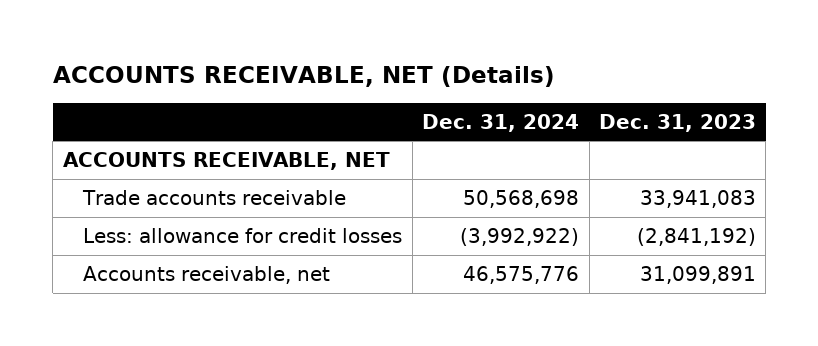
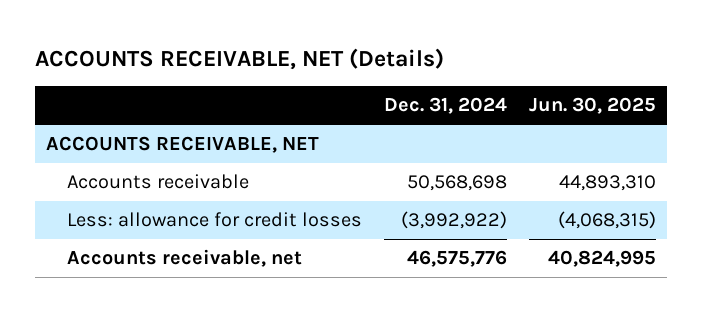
[598,113,756,132] Dec. 31, 2023 -> none
none -> [529,97,657,115] Jun. 30, 2025
[82,190,347,206] Trade accounts receivable -> [67,174,250,190] Accounts receivable

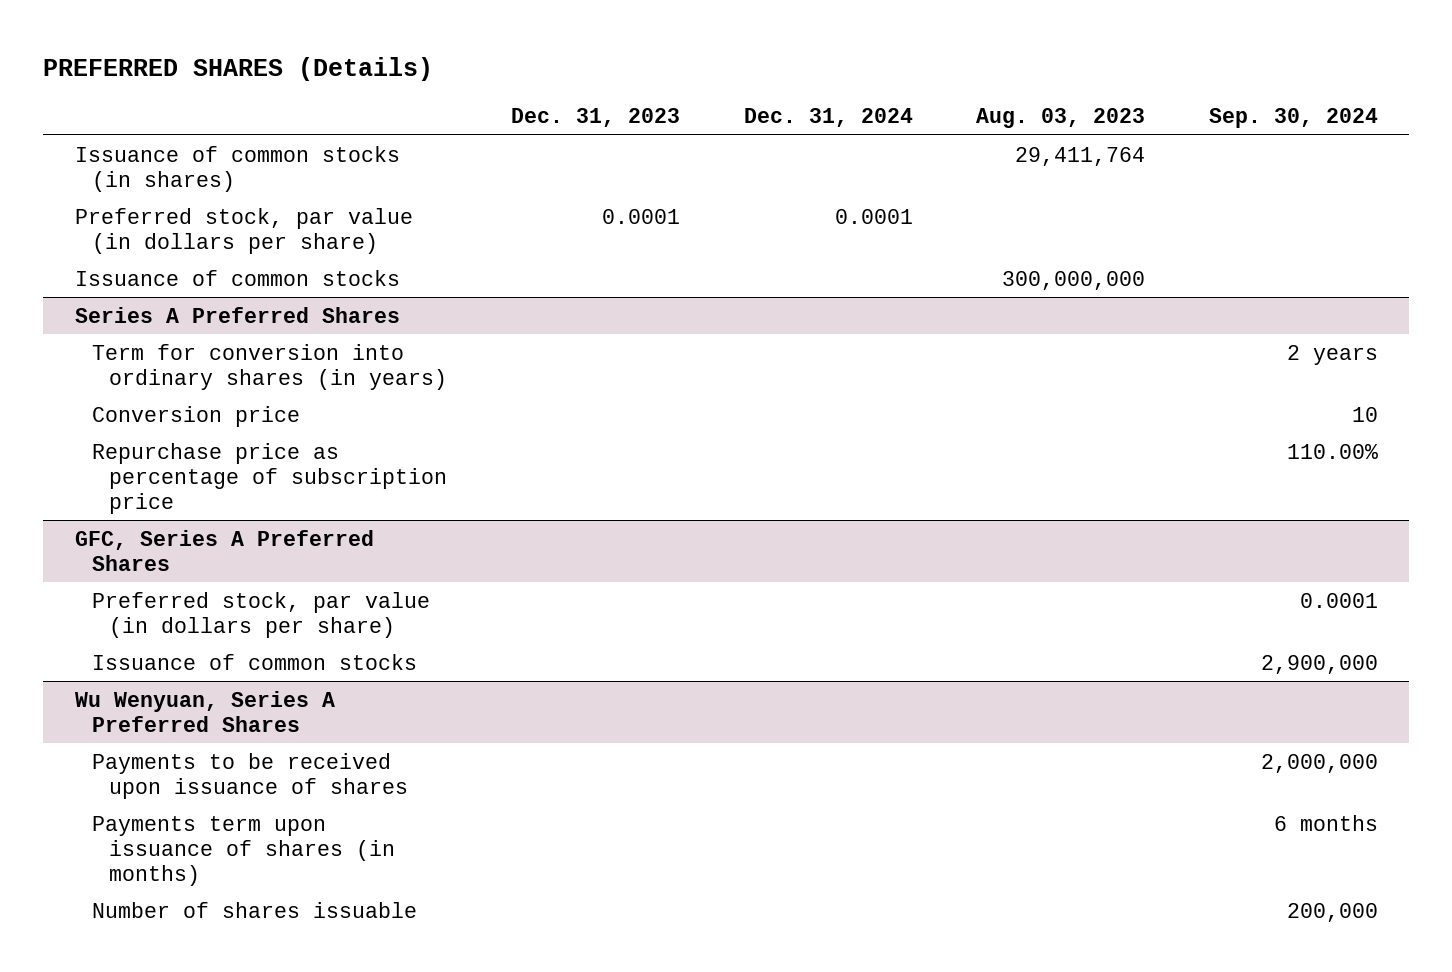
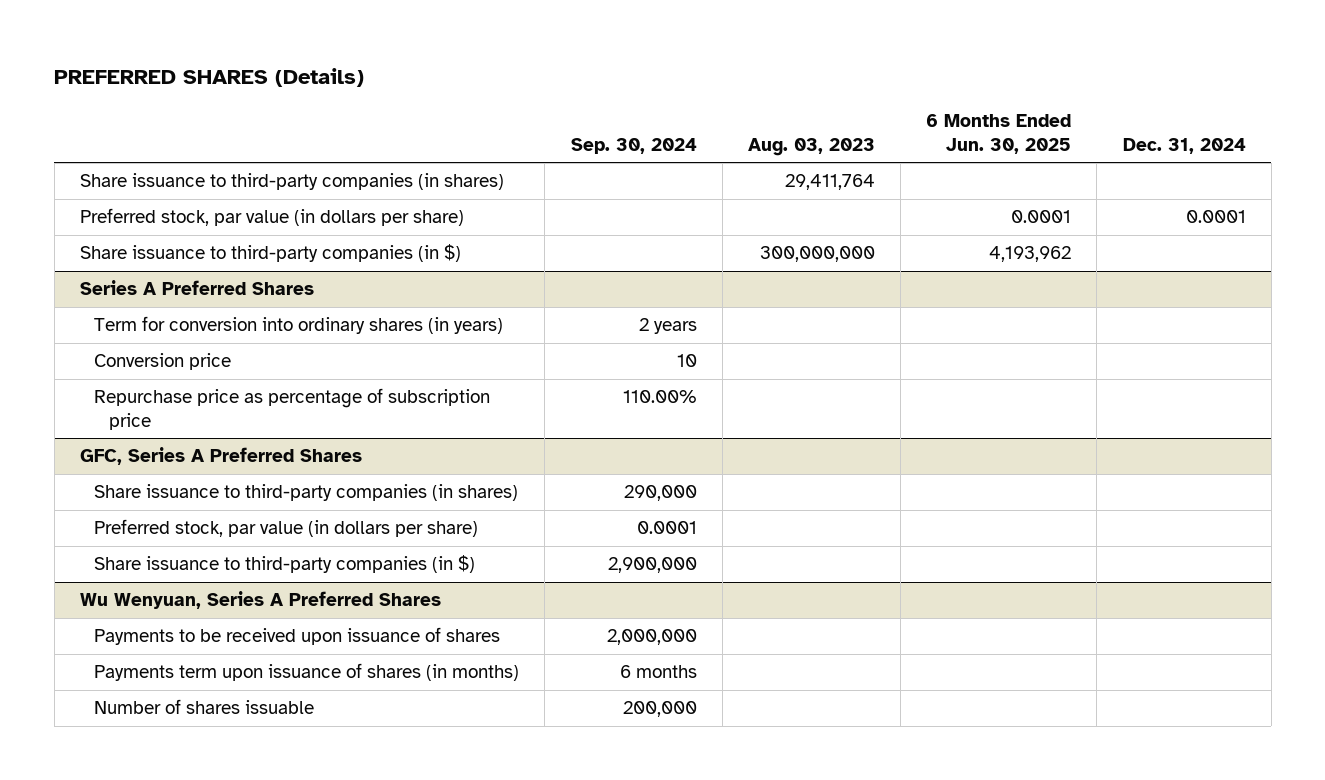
[510,108,680,128] Dec. 31, 2023 -> none
none -> [926,114,1072,155] 6 Months Ended Jun. 30, 2025
[74,145,400,192] Issuance of common stocks (in shares) -> [79,173,504,191] Share issuance to third-party companies (in shares)
[74,269,400,286] Issuance of common stocks -> [79,244,461,263] Share issuance to third-party companies (in $)
none -> [94,484,519,502] Share issuance to third-party companies (in shares)
[91,653,417,670] Issuance of common stocks -> [94,555,476,574] Share issuance to third-party companies (in $)

